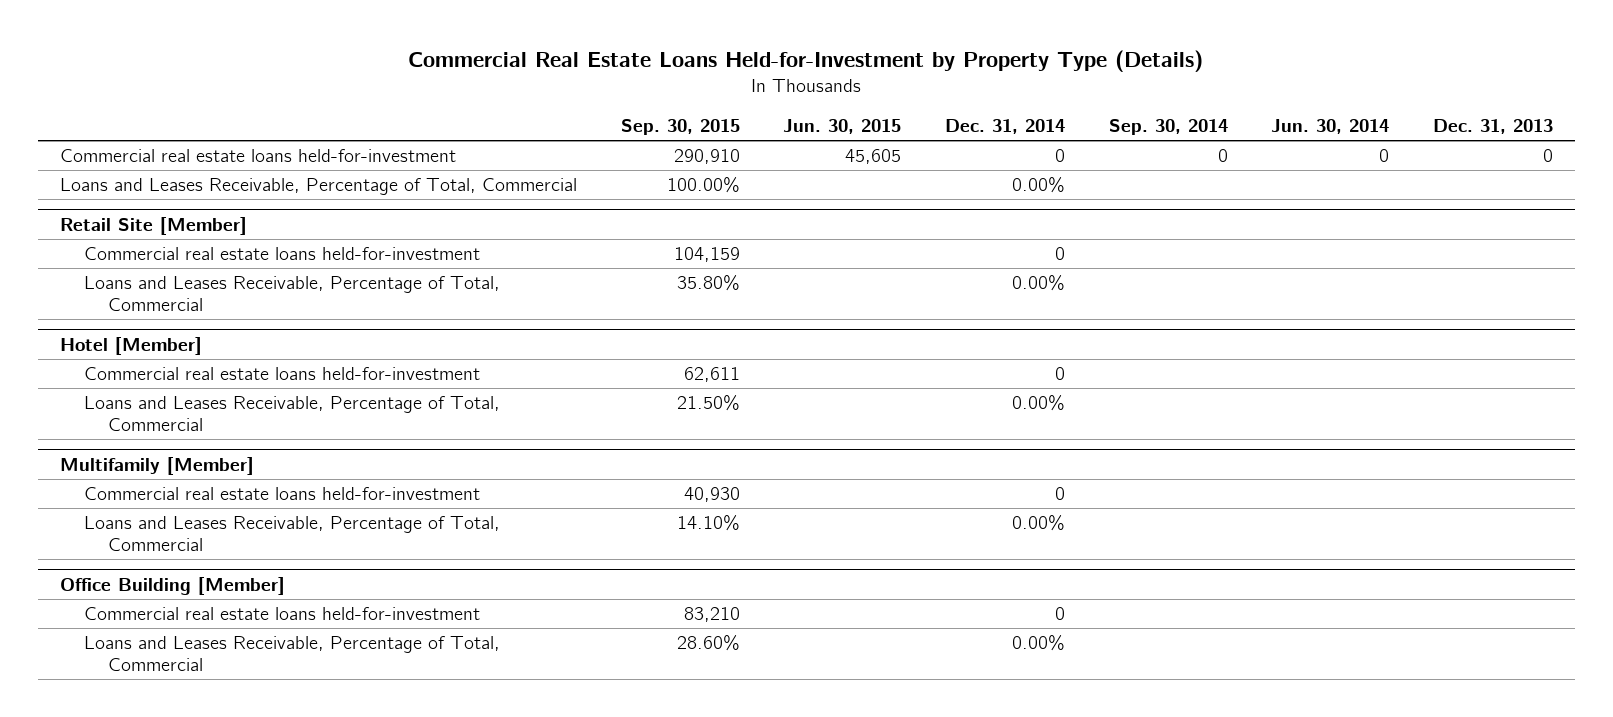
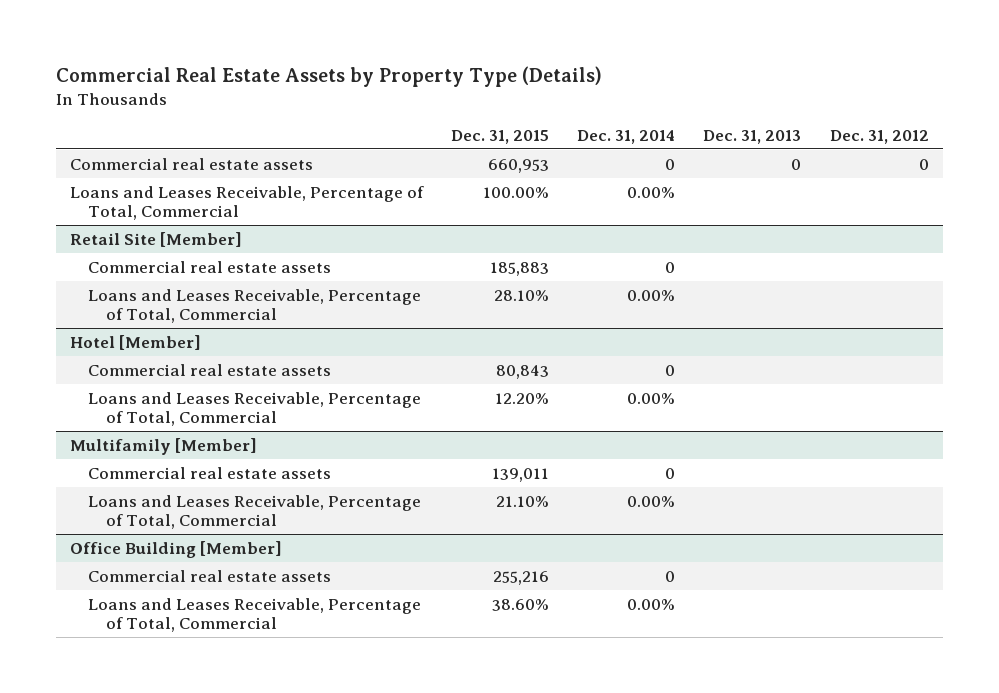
[408,50,1204,73] Commercial Real Estate Loans Held-for-Investment by Property Type (Details) -> [55,65,602,87] Commercial Real Estate Assets by Property Type (Details)
[620,119,740,136] Sep. 30, 2015 -> none
[783,119,902,135] Jun. 30, 2015 -> none
[1108,119,1228,136] Sep. 30, 2014 -> none
[1271,119,1390,135] Jun. 30, 2014 -> none
none -> [451,129,550,144] Dec. 31, 2015
none -> [829,129,929,144] Dec. 31, 2012
[59,149,456,163] Commercial real estate loans held-for-investment -> [69,157,313,170] Commercial real estate assets
[83,247,480,261] Commercial real estate loans held-for-investment -> [87,260,331,273] Commercial real estate assets
[83,367,480,381] Commercial real estate loans held-for-investment -> [87,363,331,376] Commercial real estate assets
[83,487,480,501] Commercial real estate loans held-for-investment -> [87,466,331,479] Commercial real estate assets
[83,607,480,621] Commercial real estate loans held-for-investment -> [87,569,331,582] Commercial real estate assets

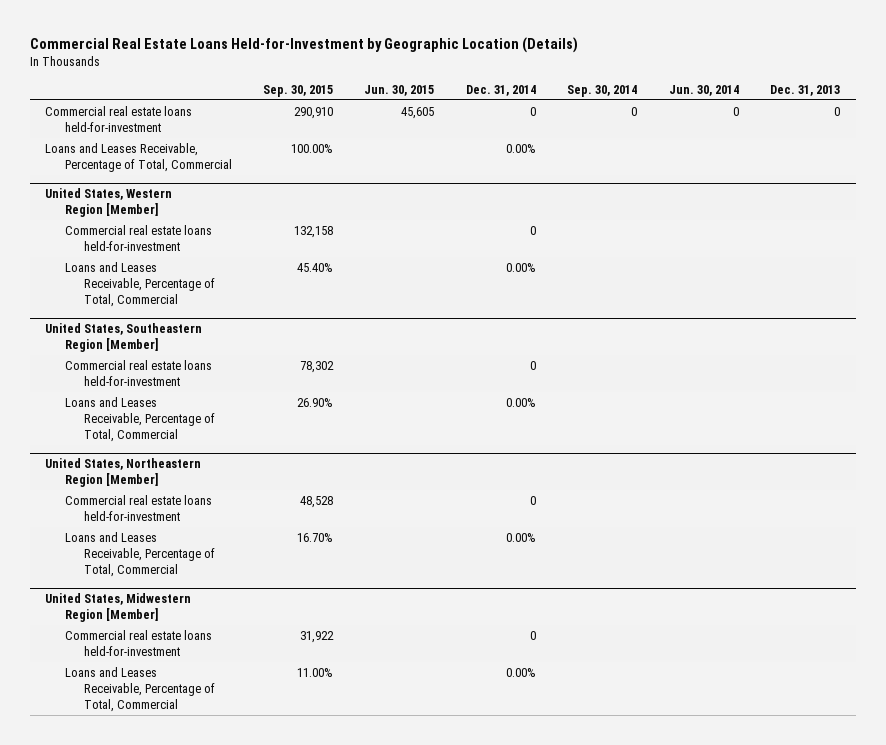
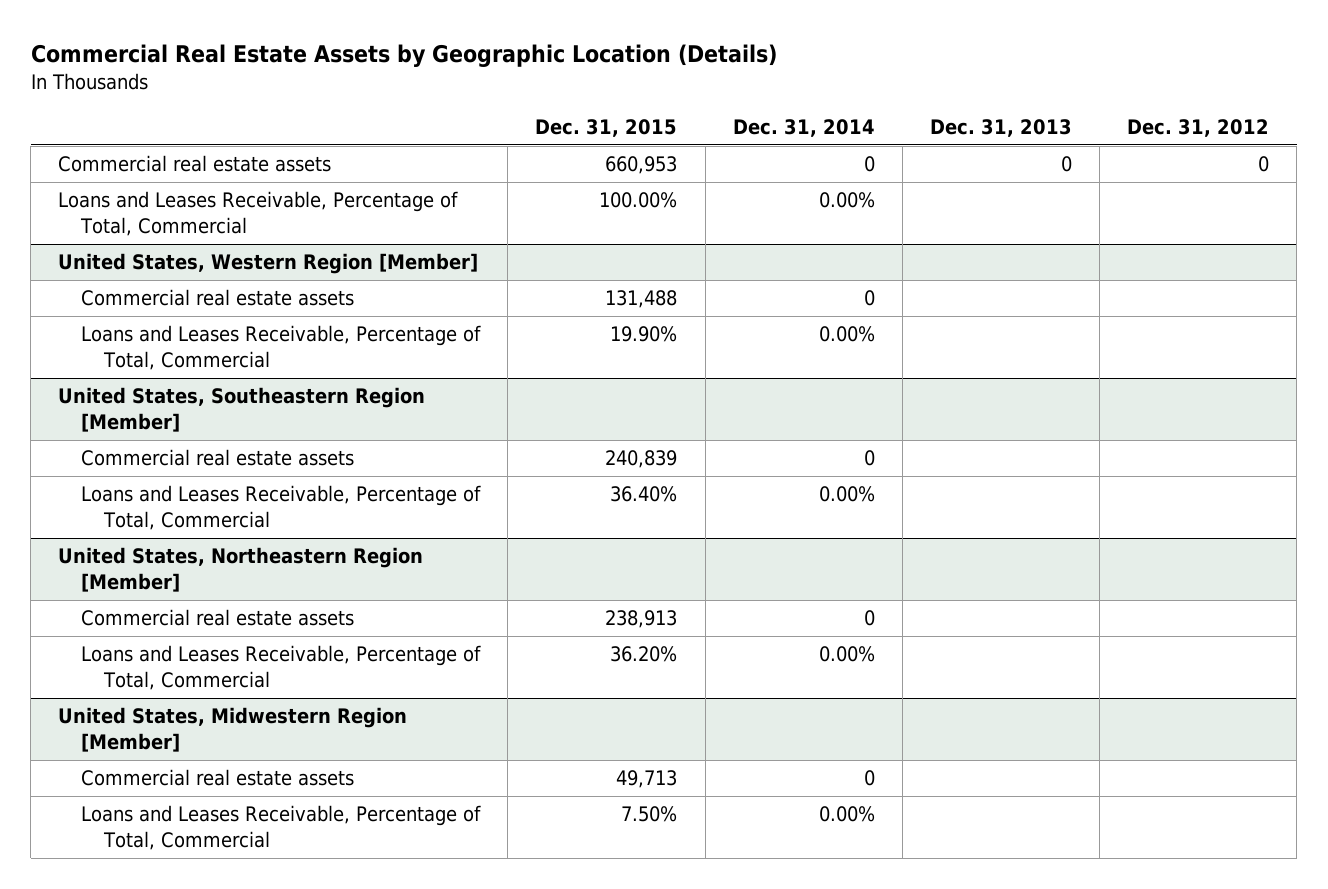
[29,37,578,54] Commercial Real Estate Loans Held-for-Investment by Geographic Location (Details) -> [30,43,777,67] Commercial Real Estate Assets by Geographic Location (Details)
[263,84,334,97] Sep. 30, 2015 -> none
[364,84,435,96] Jun. 30, 2015 -> none
[567,84,638,97] Sep. 30, 2014 -> none
[668,84,739,96] Jun. 30, 2014 -> none
none -> [535,119,678,138] Dec. 31, 2015
none -> [1127,119,1270,138] Dec. 31, 2012
[45,106,193,133] Commercial real estate loans held-for-investment -> [58,155,332,173] Commercial real estate assets
[64,225,212,252] Commercial real estate loans held-for-investment -> [81,289,355,307] Commercial real estate assets
[64,360,212,387] Commercial real estate loans held-for-investment -> [81,449,355,467] Commercial real estate assets
[64,495,212,522] Commercial real estate loans held-for-investment -> [81,609,355,627] Commercial real estate assets
[64,630,212,657] Commercial real estate loans held-for-investment -> [81,769,355,787] Commercial real estate assets

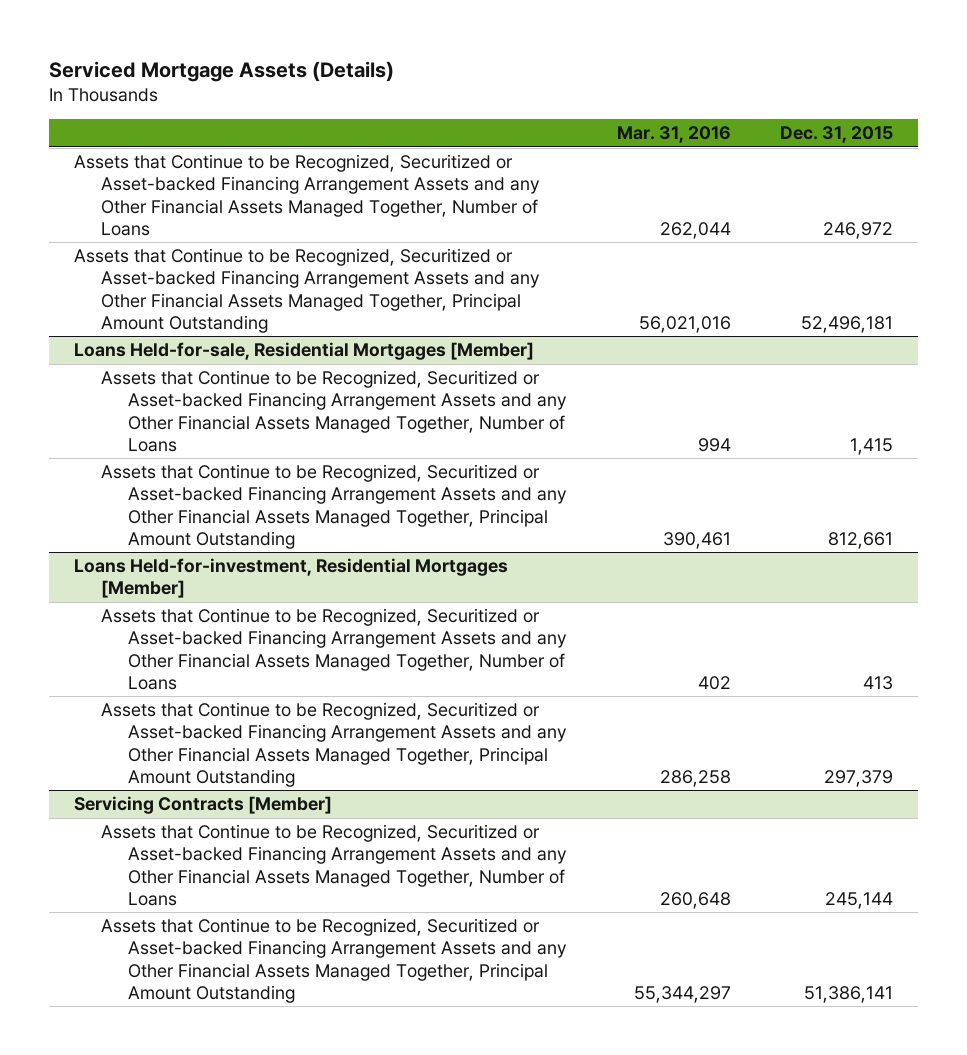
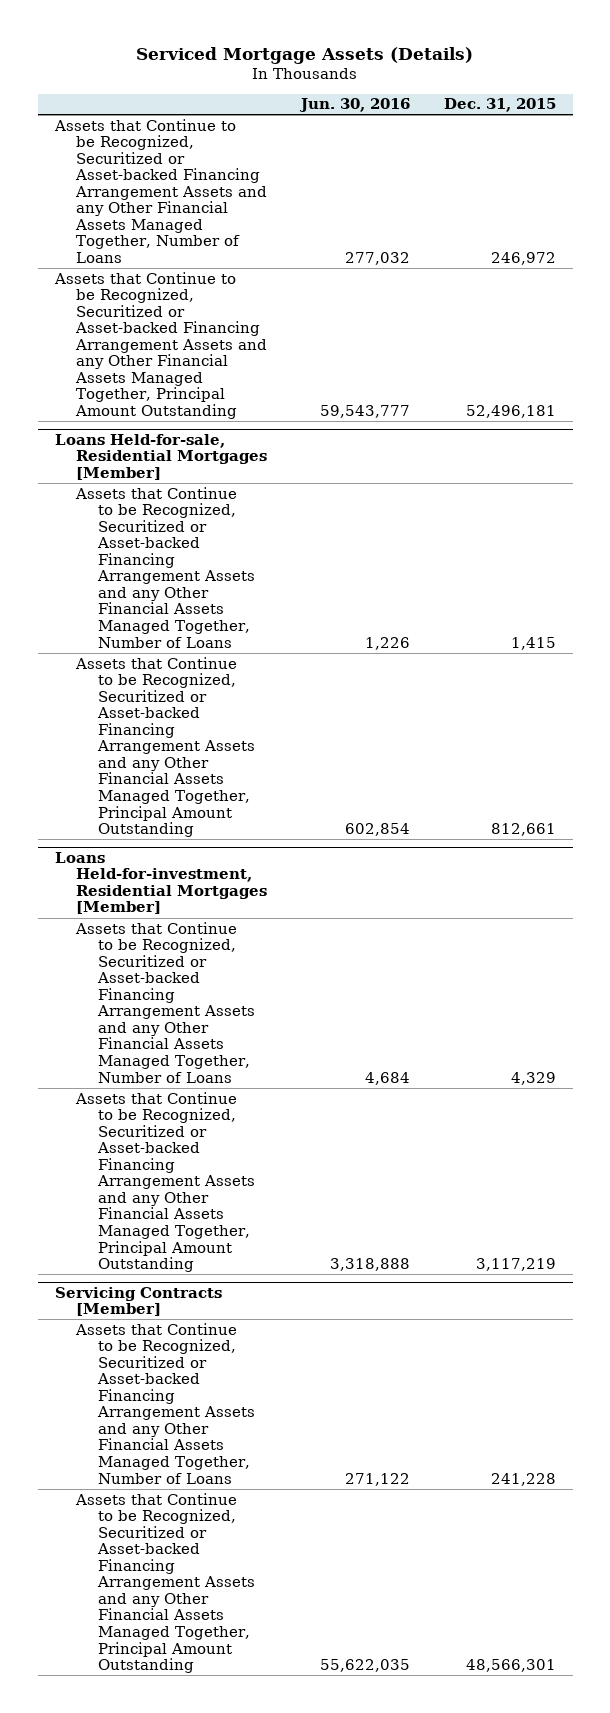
[616,125,731,143] Mar. 31, 2016 -> none
none -> [299,98,411,113] Jun. 30, 2016
[863,675,894,690] 413 -> [510,1071,556,1085] 4,329
[824,769,894,787] 297,379 -> [475,1258,556,1272] 3,117,219
[825,891,894,909] 245,144 -> [490,1472,556,1486] 241,228
[804,985,894,1003] 51,386,141 -> [465,1659,556,1673] 48,566,301

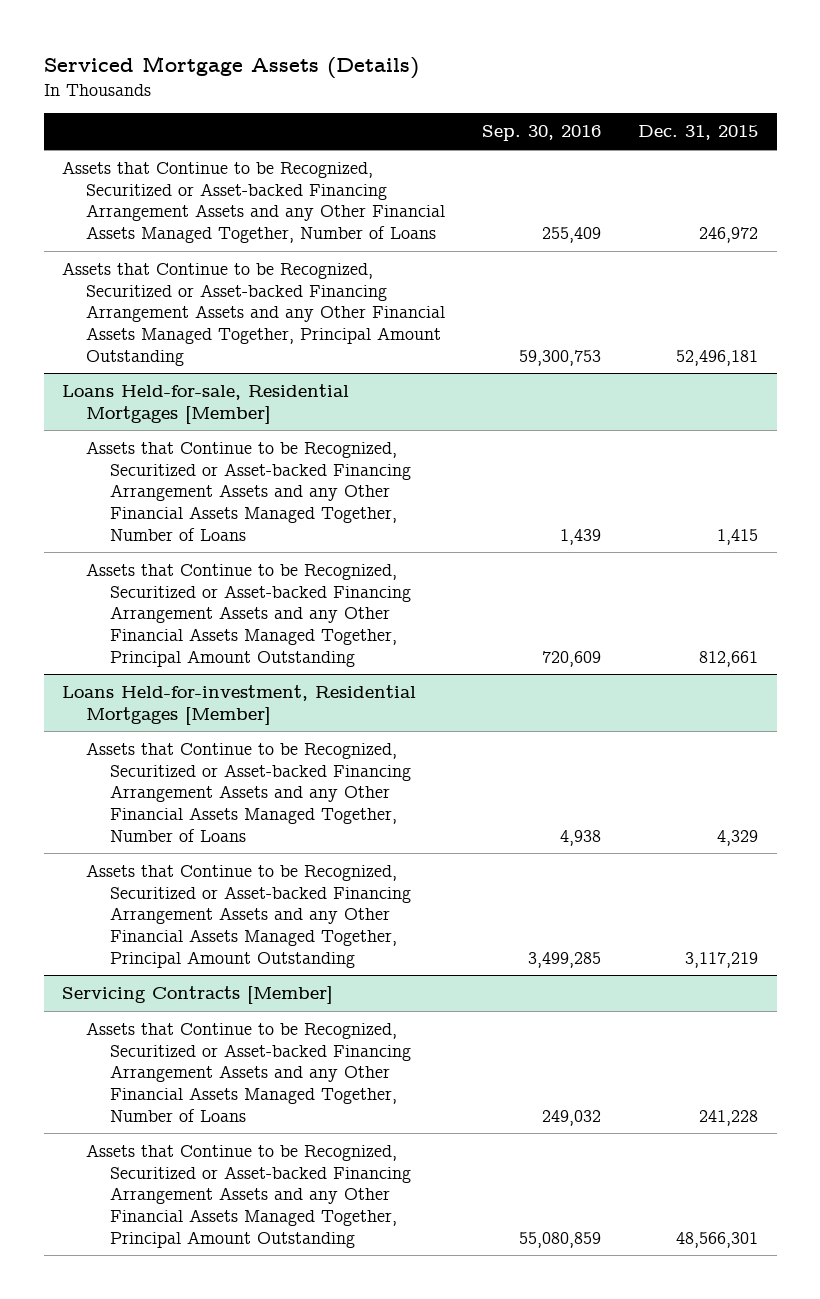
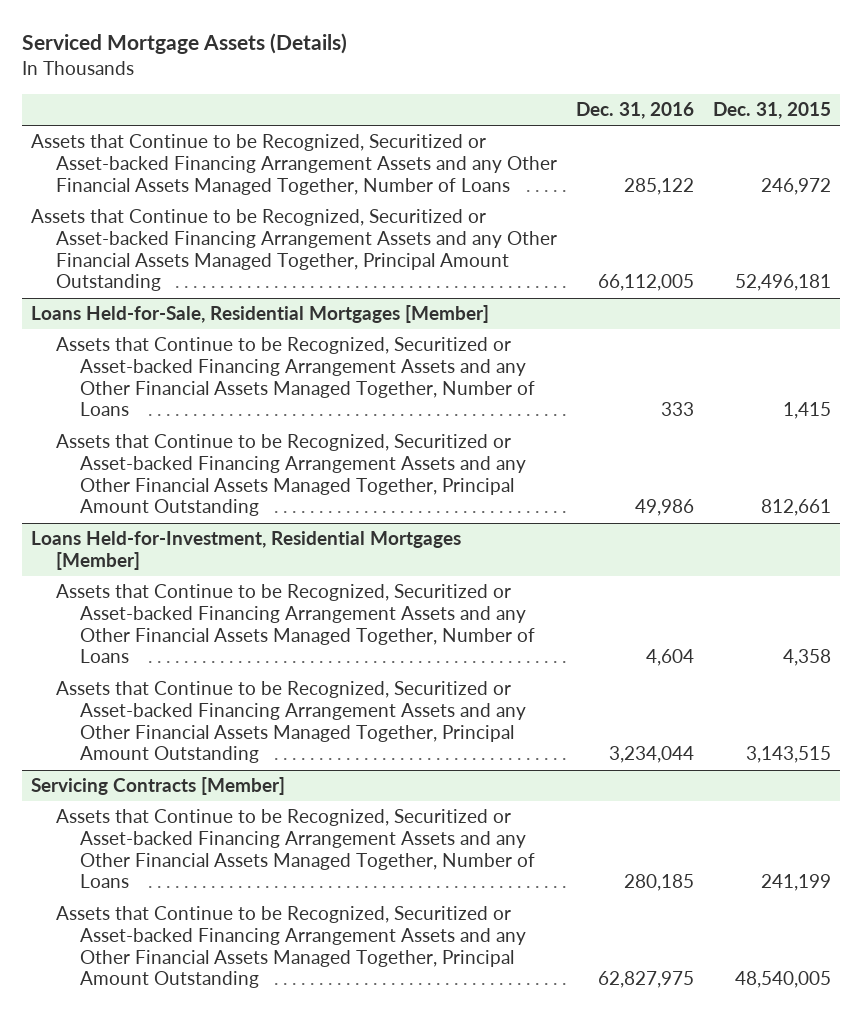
[482,125,602,142] Sep. 30, 2016 -> none
none -> [575,102,694,120] Dec. 31, 2016
[62,383,350,424] Loans Held-for-sale, Residential Mortgages [Member] -> [31,305,490,324] Loans Held-for-Sale, Residential Mortgages [Member]
[62,684,417,725] Loans Held-for-investment, Residential Mortgages [Member] -> [31,531,462,571] Loans Held-for-Investment, Residential Mortgages [Member]
[717,829,759,846] 4,329 -> [782,649,831,667] 4,358
[685,951,759,968] 3,117,219 -> [745,746,831,764] 3,143,515
[699,1109,759,1126] 241,228 -> [760,874,831,892] 241,199
[676,1231,759,1248] 48,566,301 -> [734,971,831,989] 48,540,005

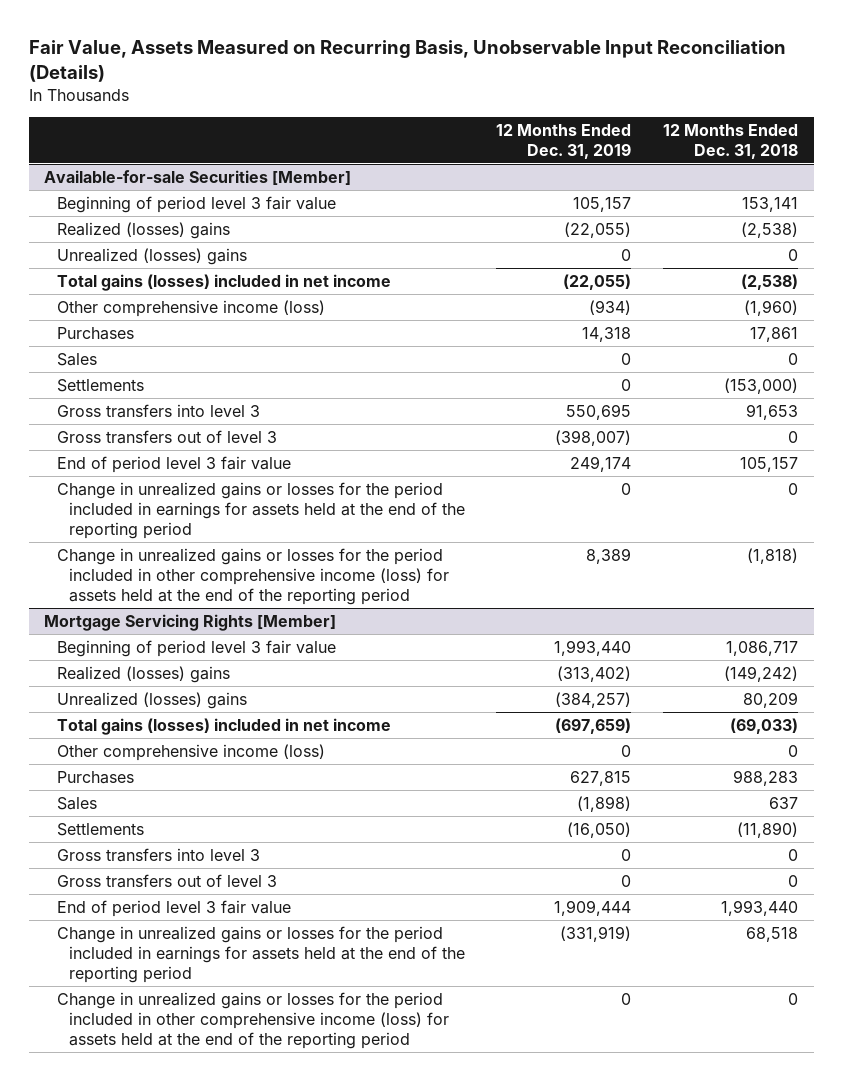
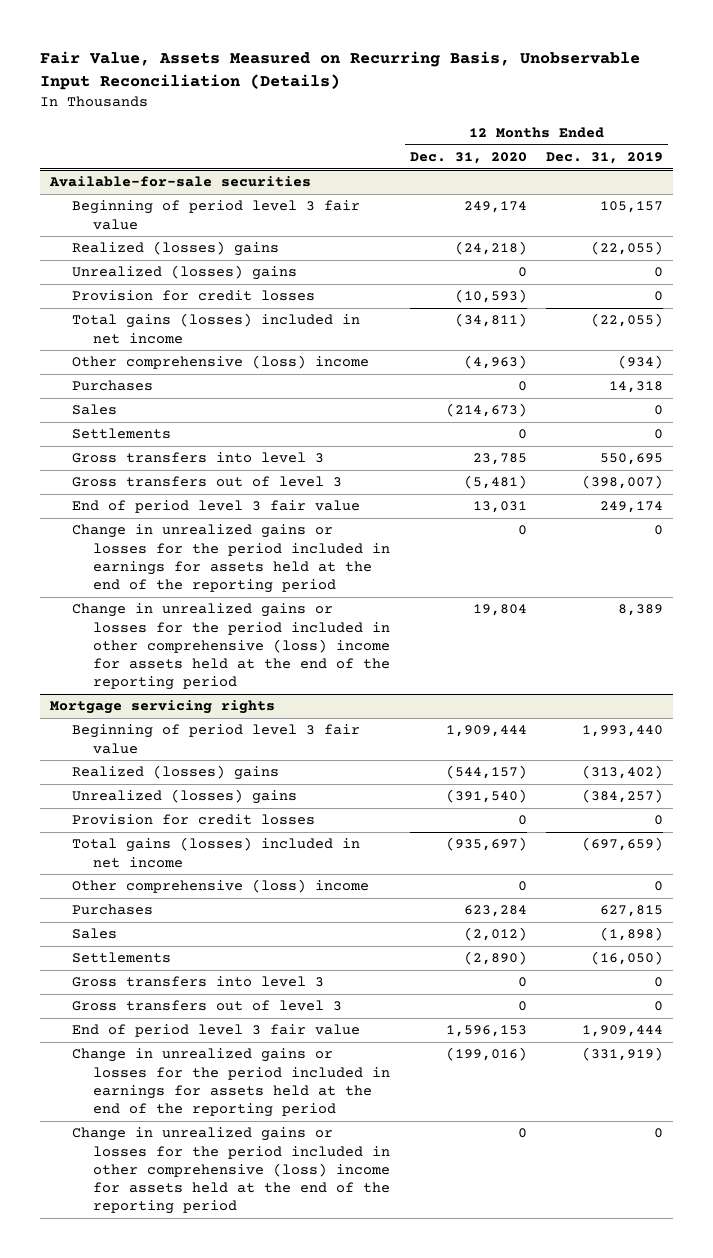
[662,123,798,159] 12 Months Ended Dec. 31, 2018 -> none
none -> [409,152,527,165] Dec. 31, 2020
[44,169,352,185] Available-for-sale Securities [Member] -> [48,176,311,188] Available-for-sale securities
none -> [71,290,315,302] Provision for credit losses
[56,299,325,317] Other comprehensive income (loss) -> [71,355,369,370] Other comprehensive (loss) income
[56,547,449,606] Change in unrealized gains or losses for the period included in other comprehensive income (loss) for assets held at the end of the reporting period -> [71,603,391,691] Change in unrealized gains or losses for the period included in other comprehensive (loss) income for assets held at the end of the reporting period
[44,613,337,631] Mortgage Servicing Rights [Member] -> [49,700,275,715] Mortgage servicing rights
none -> [71,814,315,826] Provision for credit losses
[56,743,325,761] Other comprehensive income (loss) -> [71,879,369,894] Other comprehensive (loss) income
[56,991,449,1050] Change in unrealized gains or losses for the period included in other comprehensive income (loss) for assets held at the end of the reporting period -> [71,1127,391,1215] Change in unrealized gains or losses for the period included in other comprehensive (loss) income for assets held at the end of the reporting period

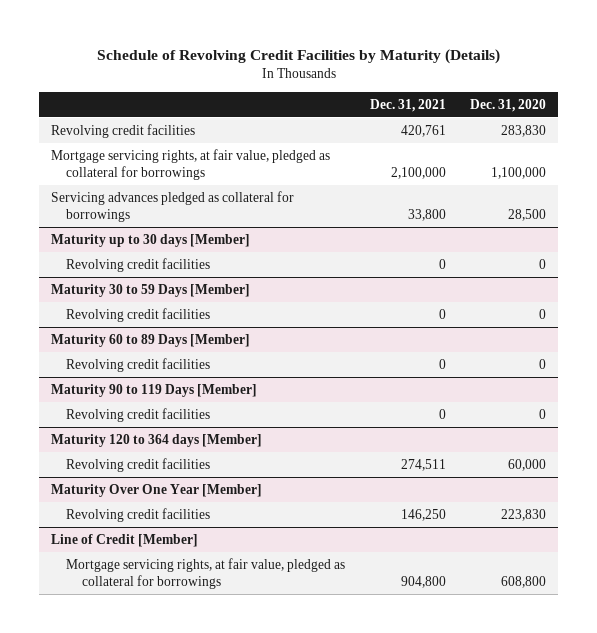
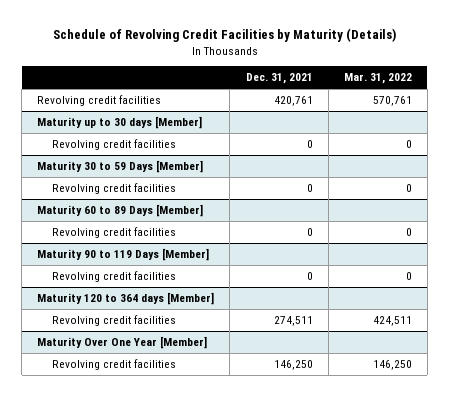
[470,98,547,112] Dec. 31, 2020 -> none
none -> [343,73,412,85] Mar. 31, 2022
[50,148,330,181] Mortgage servicing rights, at fair value, pledged as collateral for borrowings -> none
[50,190,294,223] Servicing advances pledged as collateral for borrowings -> none
[50,533,198,547] Line of Credit [Member] -> none
[66,557,346,590] Mortgage servicing rights, at fair value, pledged as collateral for borrowings -> none

